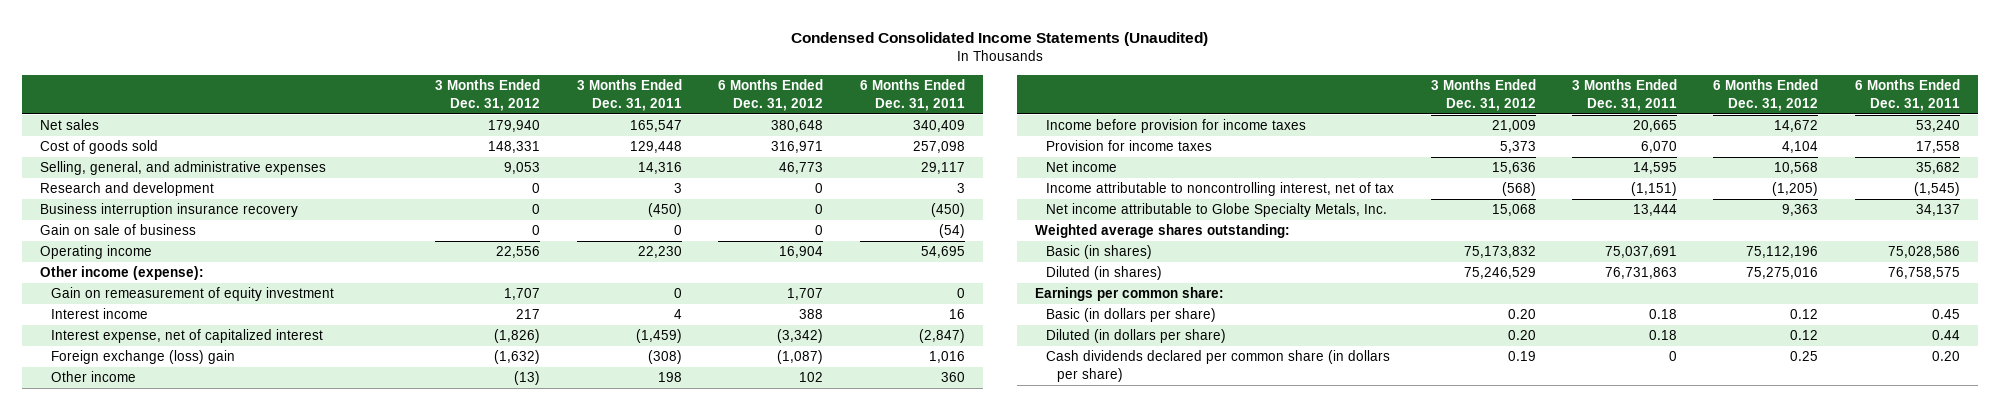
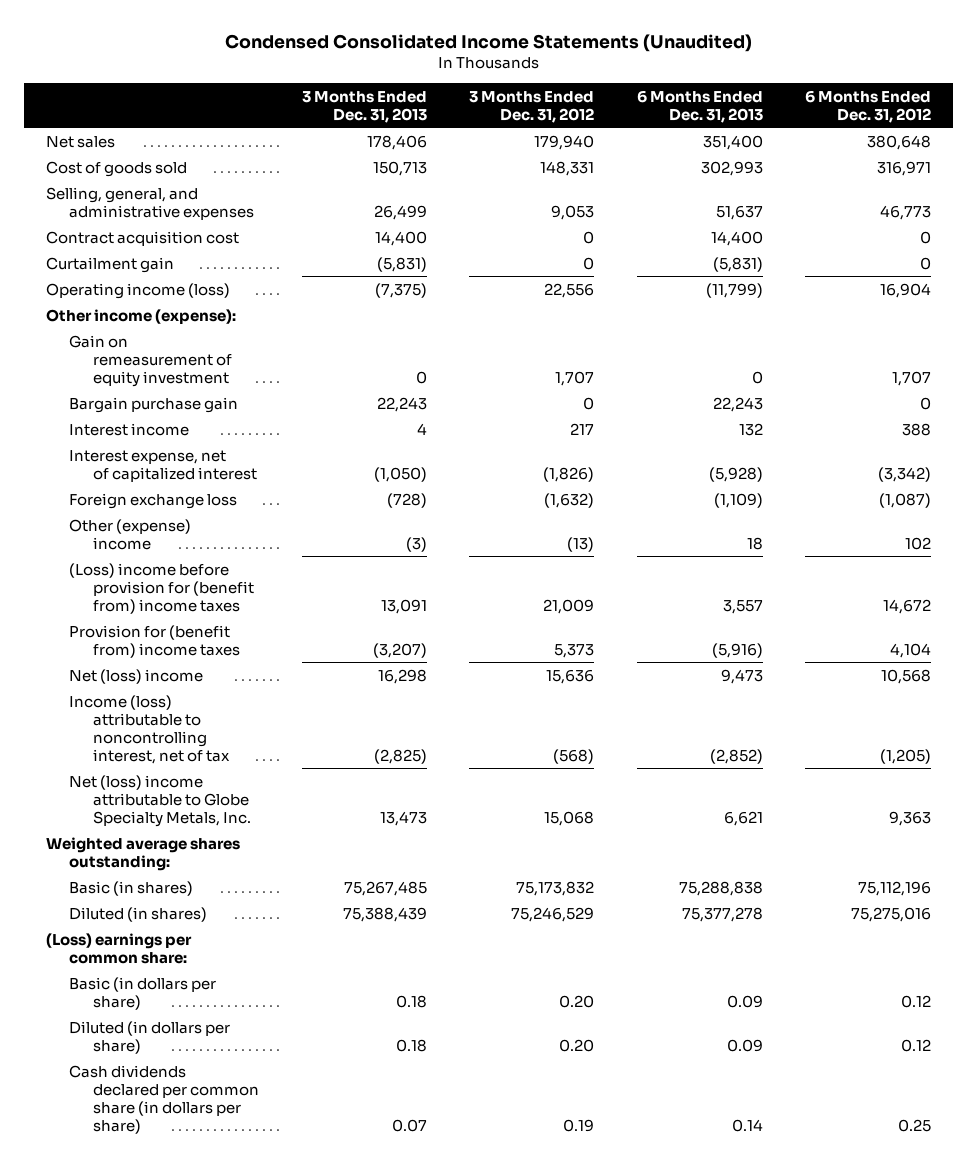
[576,79,682,111] 3 Months Ended Dec. 31, 2011 -> none
[859,79,965,111] 6 Months Ended Dec. 31, 2011 -> none
none -> [301,90,427,123] 3 Months Ended Dec. 31, 2013
none -> [636,89,763,123] 6 Months Ended Dec. 31, 2013
[39,182,214,197] Research and development -> none
[39,203,298,218] Business interruption insurance recovery -> none
[39,224,196,236] Gain on sale of business -> none
none -> [45,230,239,246] Contract acquisition cost
none -> [45,256,174,273] Curtailment gain
[39,245,152,260] Operating income -> [45,282,230,299] Operating income (loss)
none -> [69,396,239,413] Bargain purchase gain
[50,350,235,365] Foreign exchange (loss) gain -> [69,492,238,509] Foreign exchange loss
[50,371,136,383] Other income -> [69,518,192,550] Other (expense) income
[1046,119,1307,134] Income before provision for income taxes -> [69,562,254,614] (Loss) income before provision for (benefit from) income taxes
[1046,140,1213,152] Provision for income taxes -> [69,624,240,658] Provision for (benefit from) income taxes
[1046,161,1118,173] Net income -> [69,668,204,684] Net (loss) income
[1046,182,1395,197] Income attributable to noncontrolling interest, net of tax -> [69,694,230,764] Income (loss) attributable to noncontrolling interest, net of tax
[1046,203,1388,218] Net income attributable to Globe Specialty Metals, Inc. -> [69,774,251,827] Net (loss) income attributable to Globe Specialty Metals, Inc.
[1035,287,1225,302] Earnings per common share: -> [45,932,192,964] (Loss) earnings per common share:

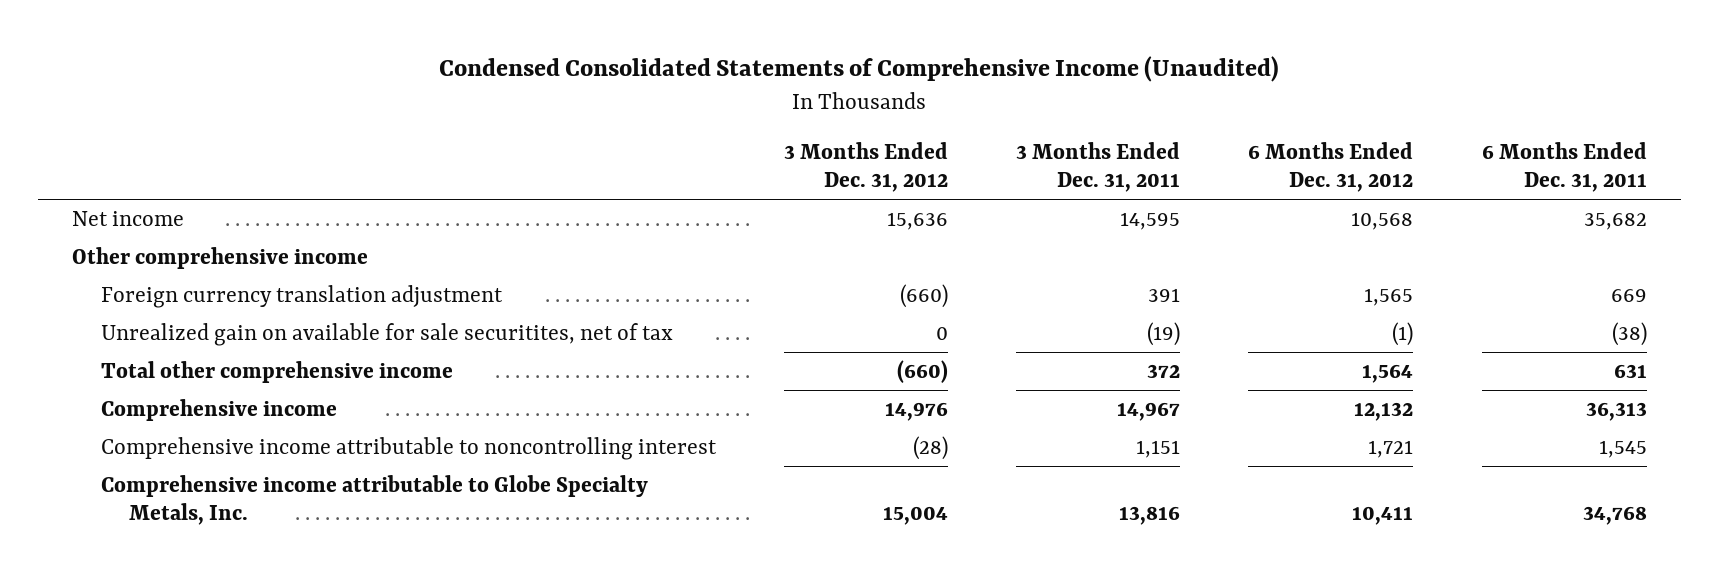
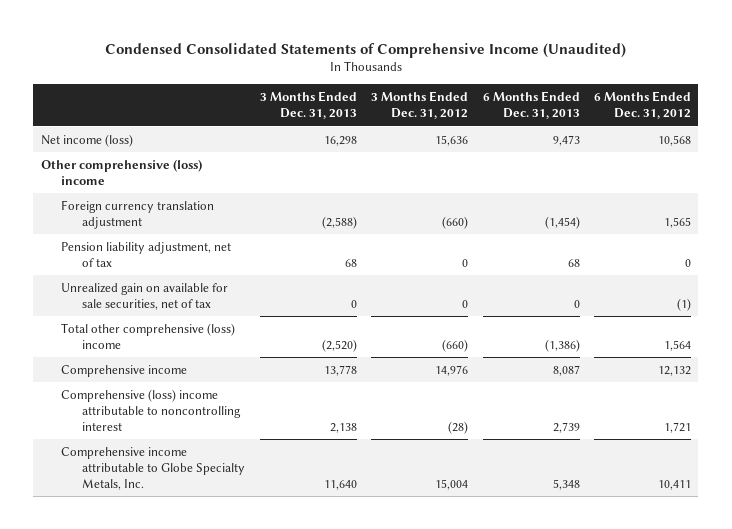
[1016,141,1181,193] 3 Months Ended Dec. 31, 2011 -> none
[1481,141,1647,193] 6 Months Ended Dec. 31, 2011 -> none
none -> [259,91,357,120] 3 Months Ended Dec. 31, 2013
none -> [482,91,580,120] 6 Months Ended Dec. 31, 2013
[72,210,185,226] Net income -> [40,133,133,147] Net income (loss)
[72,246,369,269] Other comprehensive income -> [40,158,202,185] Other comprehensive (loss) income
none -> [61,241,232,267] Pension liability adjustment, net of tax
[100,322,673,346] Unrealized gain on available for sale securitites, net of tax -> [61,282,229,310] Unrealized gain on available for sale securities, net of tax
[100,360,453,383] Total other comprehensive income -> [61,322,236,349] Total other comprehensive (loss) income
[100,436,717,460] Comprehensive income attributable to noncontrolling interest -> [61,388,242,431] Comprehensive (loss) income attributable to noncontrolling interest

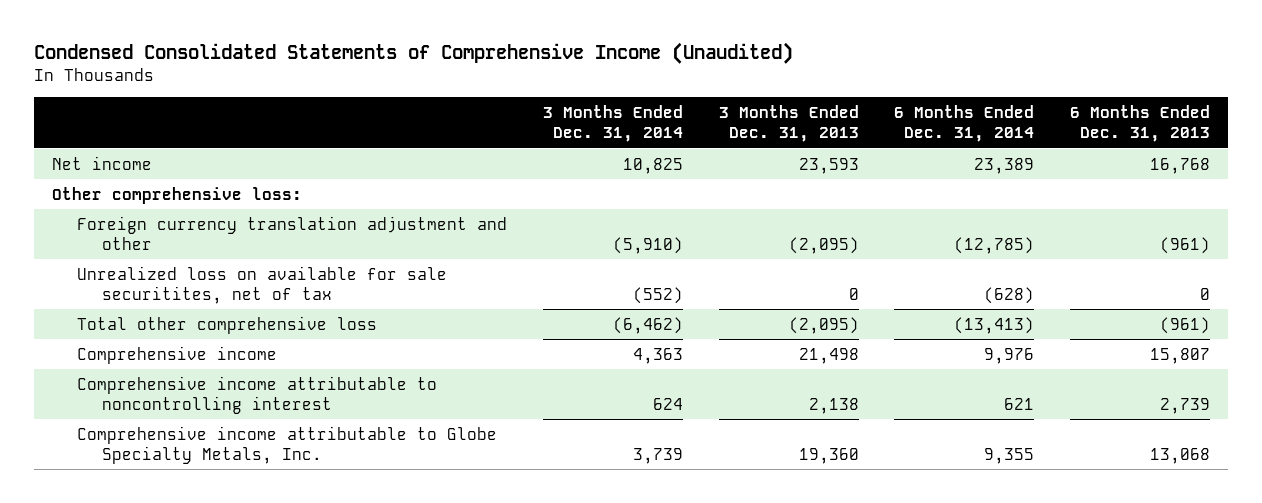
[371,91,469,120] 3 Months Ended Dec. 31, 2012 -> none
[594,91,692,120] 6 Months Ended Dec. 31, 2012 -> none
none -> [542,105,683,143] 3 Months Ended Dec. 31, 2014
none -> [894,105,1035,143] 6 Months Ended Dec. 31, 2014
[61,241,232,267] Pension liability adjustment, net of tax -> none
[40,133,133,147] Net income (loss) -> [52,155,153,170] Net income
[323,135,357,146] 16,298 -> [798,157,859,174] 23,593
[552,134,580,146] 9,473 -> [1150,157,1211,174] 16,768
[40,158,202,185] Other comprehensive (loss) income -> [52,186,303,204] Other comprehensive loss:
[61,199,215,229] Foreign currency translation adjustment -> [76,215,507,250] Foreign currency translation adjustment and other
[321,215,357,229] (2,588) -> [788,236,859,254] (2,095)
[544,215,580,229] (1,454) -> [1160,236,1211,254] (961)
[61,282,229,310] Unrealized gain on available for sale securities, net of tax -> [76,265,447,304] Unrealized loss on available for sale securitites, net of tax
[61,322,236,349] Total other comprehensive (loss) income -> [76,315,377,334] Total other comprehensive loss
[321,338,357,352] (2,520) -> [788,316,859,334] (2,095)
[544,338,580,352] (1,386) -> [1160,316,1211,334] (961)
[323,364,357,376] 13,778 -> [798,347,859,364] 21,498
[552,364,580,376] 8,087 -> [1150,347,1211,364] 15,807
[61,388,242,431] Comprehensive (loss) income attributable to noncontrolling interest -> [76,375,437,414] Comprehensive income attributable to noncontrolling interest
[323,479,357,490] 11,640 -> [798,447,859,464] 19,360
[552,478,580,490] 5,348 -> [1150,447,1211,464] 13,068

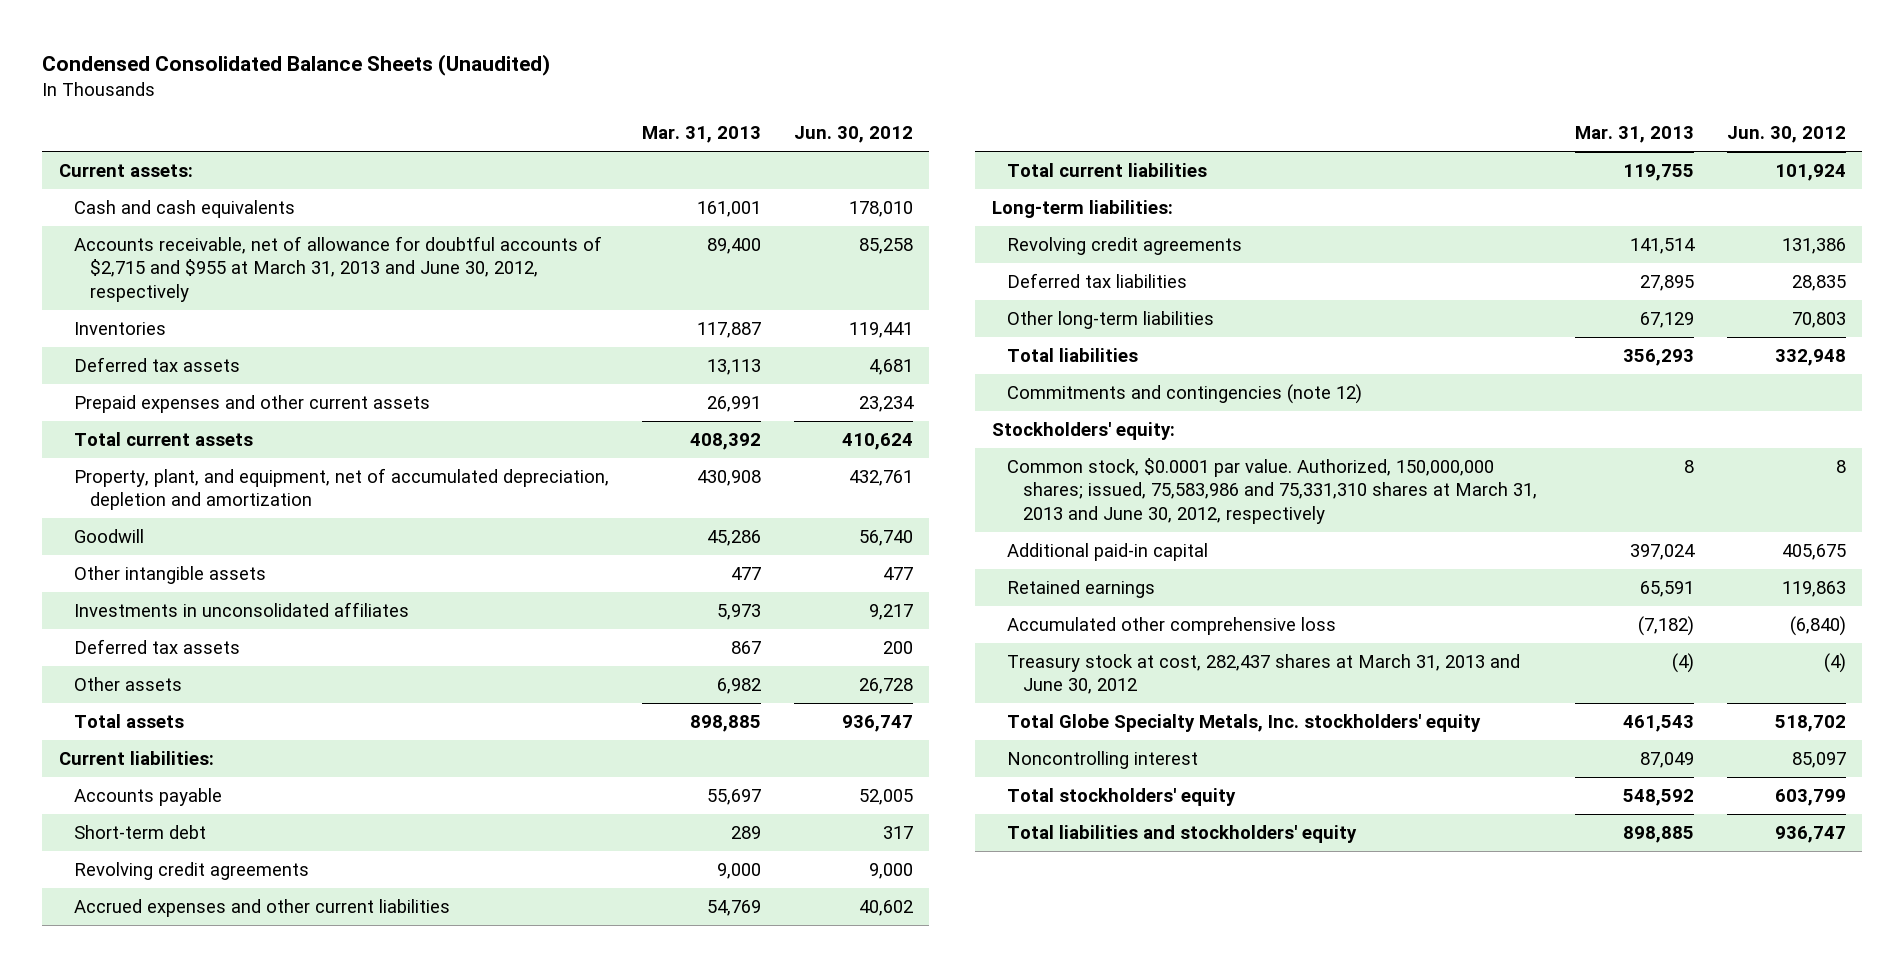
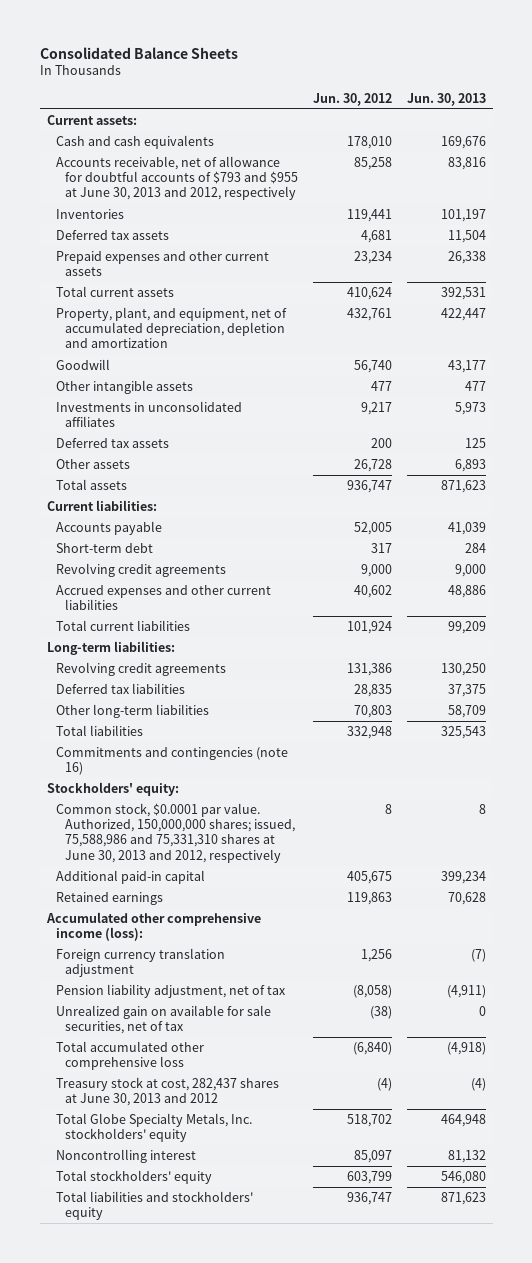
[42,53,551,76] Condensed Consolidated Balance Sheets (Unaudited) -> [39,46,238,59] Consolidated Balance Sheets
[642,126,762,144] Mar. 31, 2013 -> none
none -> [406,92,486,106] Jun. 30, 2013
[74,236,603,302] Accounts receivable, net of allowance for doubtful accounts of $2,715 and $955 at March 31, 2013 and June 30, 2012, respectively -> [56,156,299,201] Accounts receivable, net of allowance for doubtful accounts of $793 and $955 at June 30, 2013 and 2012, respectively
[1007,384,1363,405] Commitments and contingencies (note 12) -> [56,747,289,776] Commitments and contingencies (note 16)
[1007,458,1538,524] Common stock, $0.0001 par value. Authorized, 150,000,000 shares; issued, 75,583,986 and 75,331,310 shares at March 31, 2013 and June 30, 2012, respectively -> [56,803,296,863] Common stock, $0.0001 par value. Authorized, 150,000,000 shares; issued, 75,588,986 and 75,331,310 shares at June 30, 2013 and 2012, respectively
none -> [45,912,261,942] Accumulated other comprehensive income (loss):
none -> [56,948,226,978] Foreign currency translation adjustment
none -> [56,984,287,999] Pension liability adjustment, net of tax
none -> [56,1005,272,1035] Unrealized gain on available for sale securities, net of tax
[1007,617,1337,636] Accumulated other comprehensive loss -> [56,1041,205,1071] Total accumulated other comprehensive loss
[1007,654,1521,695] Treasury stock at cost, 282,437 shares at March 31, 2013 and June 30, 2012 -> [56,1077,280,1107] Treasury stock at cost, 282,437 shares at June 30, 2013 and 2012

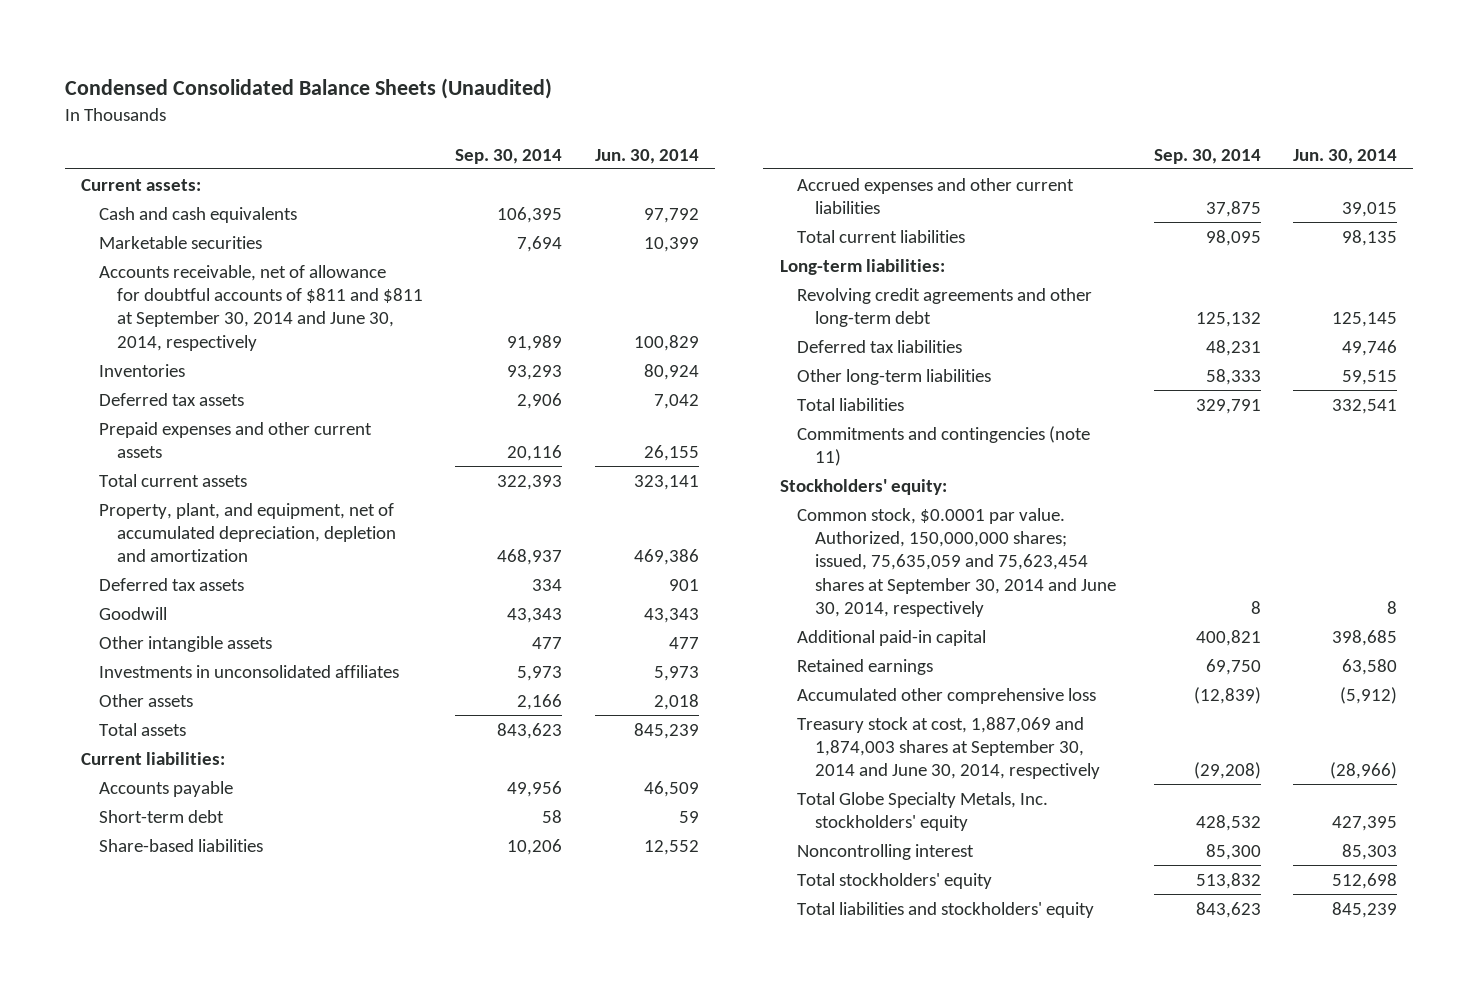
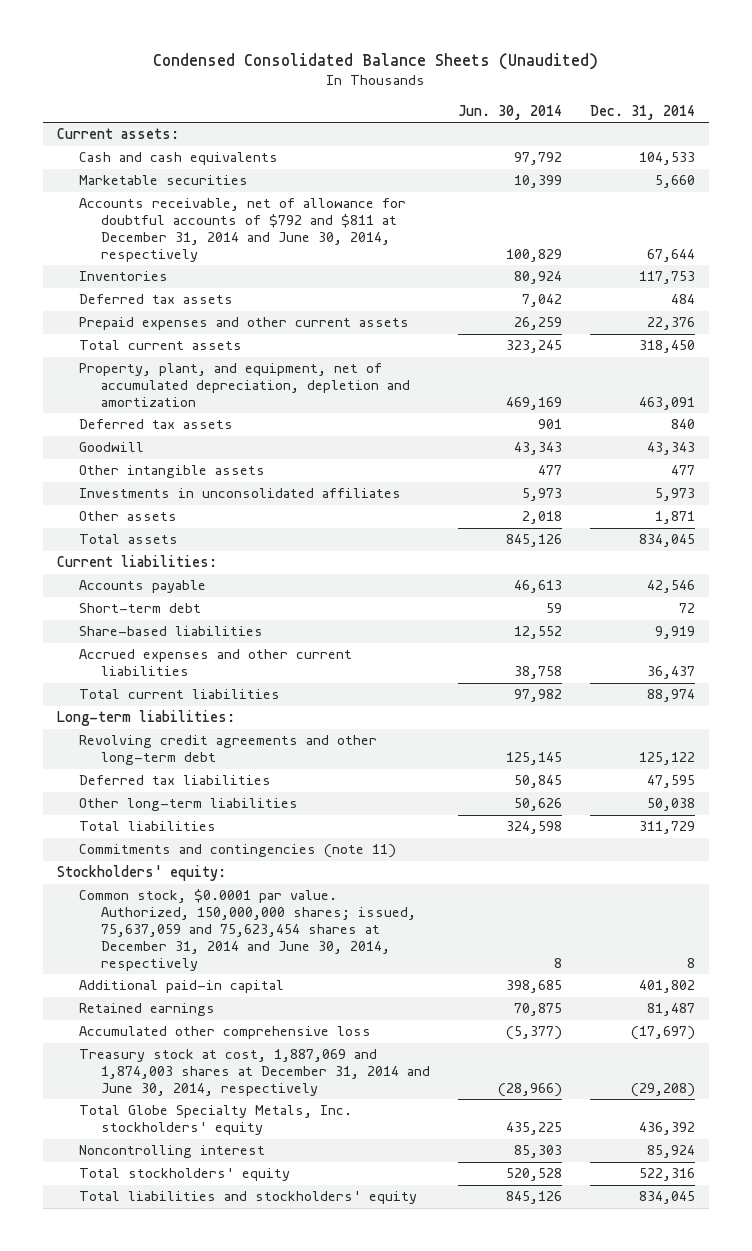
[455,148,563,164] Sep. 30, 2014 -> none
none -> [589,104,695,120] Dec. 31, 2014
[99,264,423,351] Accounts receivable, net of allowance for doubtful accounts of $811 and $811 at September 30, 2014 and June 30, 2014, respectively -> [79,198,407,262] Accounts receivable, net of allowance for doubtful accounts of $792 and $811 at December 31, 2014 and June 30, 2014, respectively
[643,444,699,461] 26,155 -> [514,317,563,331] 26,259
[633,474,699,490] 323,141 -> [506,340,563,354] 323,245
[633,549,699,566] 469,386 -> [506,397,563,411] 469,169
[633,722,699,739] 845,239 -> [506,534,563,548] 845,126
[643,780,699,797] 46,509 -> [514,580,563,594] 46,613
[1342,201,1398,217] 39,015 -> [514,666,563,680] 38,758
[1342,229,1398,246] 98,135 -> [514,689,563,703] 97,982
[1342,339,1398,356] 49,746 -> [514,775,563,789] 50,845
[1342,369,1398,385] 59,515 -> [514,798,563,812] 50,626
[1332,398,1398,414] 332,541 -> [506,821,563,835] 324,598
[797,507,1116,617] Common stock, $0.0001 par value. Authorized, 150,000,000 shares; issued, 75,635,059 and 75,623,454 shares at September 30, 2014 and June 30, 2014, respectively -> [79,889,417,971] Common stock, $0.0001 par value. Authorized, 150,000,000 shares; issued, 75,637,059 and 75,623,454 shares at December 31, 2014 and June 30, 2014, respectively
[1342,658,1398,675] 63,580 -> [514,1003,563,1017] 70,875
[1340,686,1398,704] (5,912) -> [506,1026,563,1041] (5,377)
[797,716,1100,780] Treasury stock at cost, 1,887,069 and 1,874,003 shares at September 30, 2014 and June 30, 2014, respectively -> [79,1049,431,1097] Treasury stock at cost, 1,887,069 and 1,874,003 shares at December 31, 2014 and June 30, 2014, respectively
[1332,815,1398,831] 427,395 -> [506,1122,563,1136] 435,225
[1332,872,1398,889] 512,698 -> [506,1168,563,1182] 520,528
[1332,901,1398,918] 845,239 -> [506,1191,563,1205] 845,126

